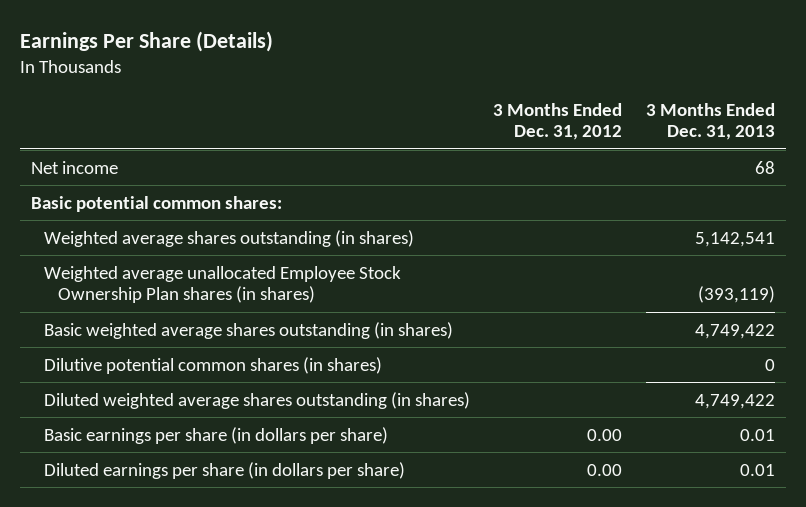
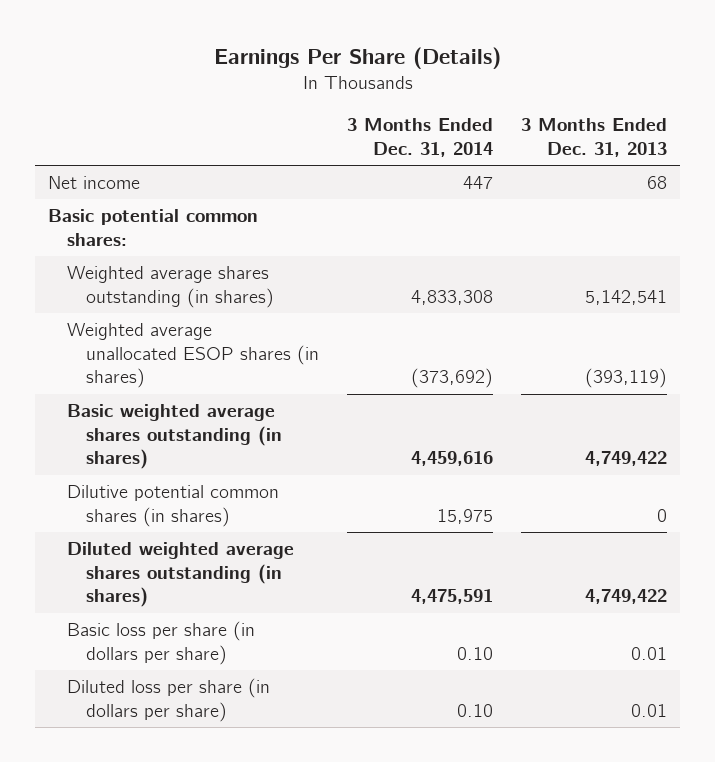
[493,102,623,141] 3 Months Ended Dec. 31, 2012 -> none
none -> [346,118,493,158] 3 Months Ended Dec. 31, 2014
[44,265,402,304] Weighted average unallocated Employee Stock Ownership Plan shares (in shares) -> [67,323,320,389] Weighted average unallocated ESOP shares (in shares)
[44,426,389,444] Basic earnings per share (in dollars per share) -> [67,621,256,665] Basic loss per share (in dollars per share)
[44,461,406,479] Diluted earnings per share (in dollars per share) -> [67,678,271,722] Diluted loss per share (in dollars per share)

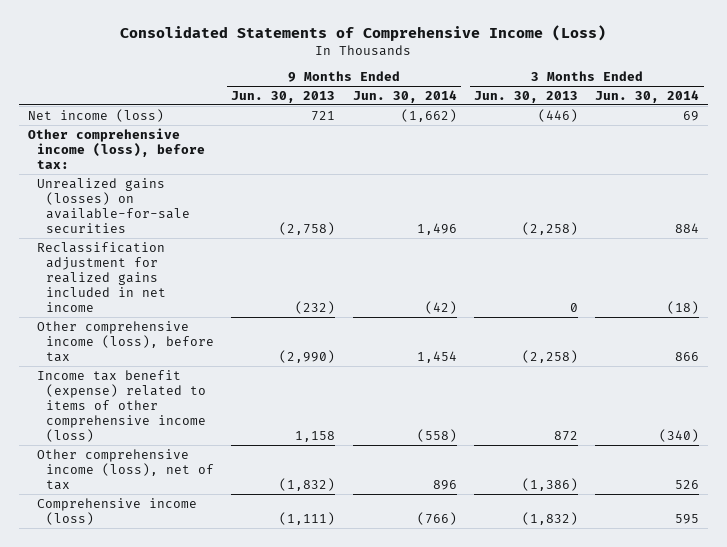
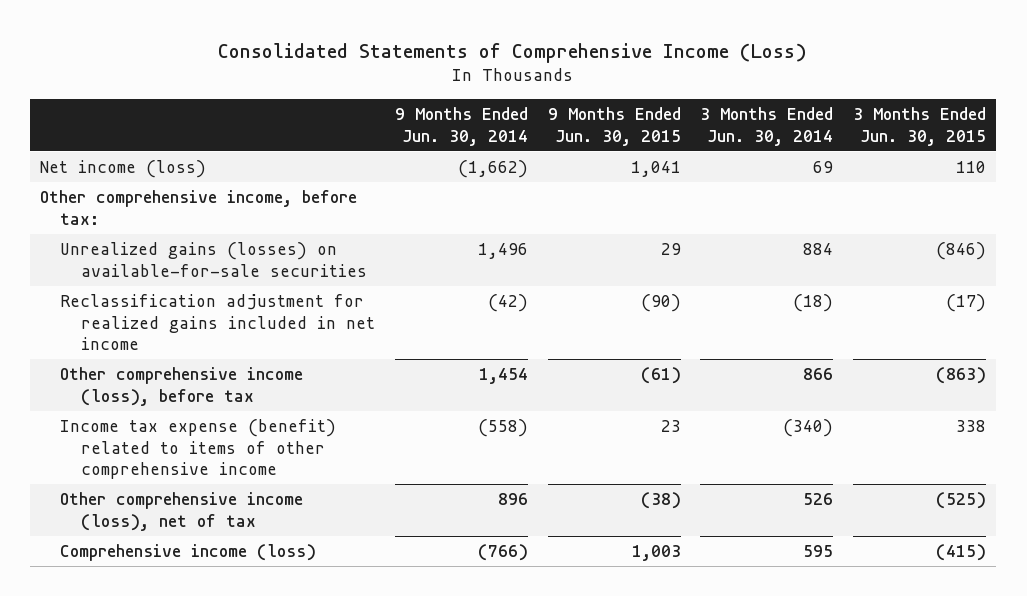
[231,91,336,104] Jun. 30, 2013 -> none
[474,91,579,104] Jun. 30, 2013 -> none
none -> [547,107,681,146] 9 Months Ended Jun. 30, 2015
none -> [853,107,987,146] 3 Months Ended Jun. 30, 2015
[27,127,205,169] Other comprehensive income (loss), before tax: -> [40,190,358,225] Other comprehensive income, before tax:
[36,369,207,443] Income tax benefit (expense) related to items of other comprehensive income (loss) -> [60,419,337,479] Income tax expense (benefit) related to items of other comprehensive income

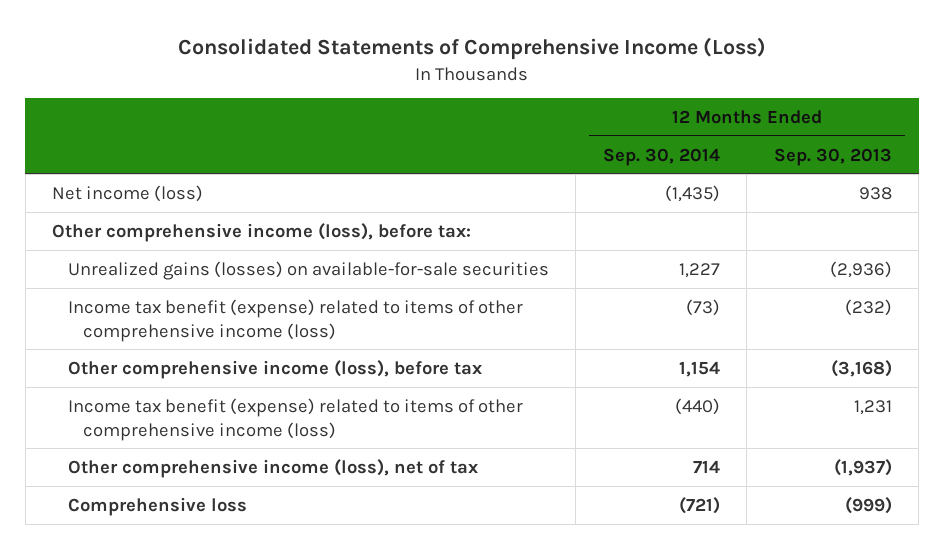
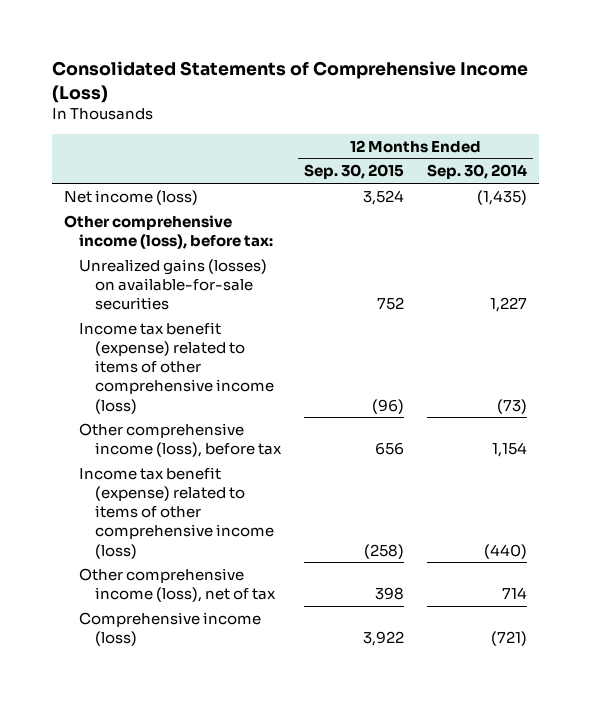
[773,147,892,166] Sep. 30, 2013 -> none
none -> [304,164,405,180] Sep. 30, 2015
[67,496,247,516] Comprehensive loss -> [79,611,262,646] Comprehensive income (loss)

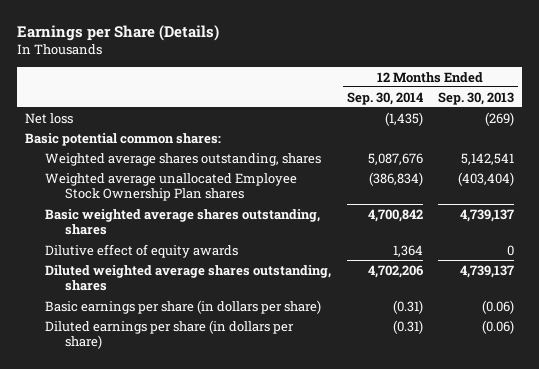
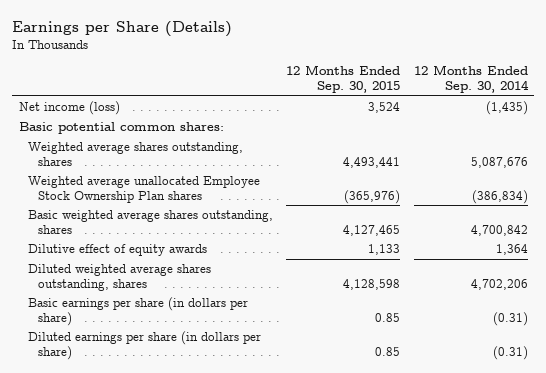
[438,91,515,105] Sep. 30, 2013 -> none
none -> [286,65,401,94] 12 Months Ended Sep. 30, 2015
[24,112,73,124] Net loss -> [18,101,120,116] Net income (loss)

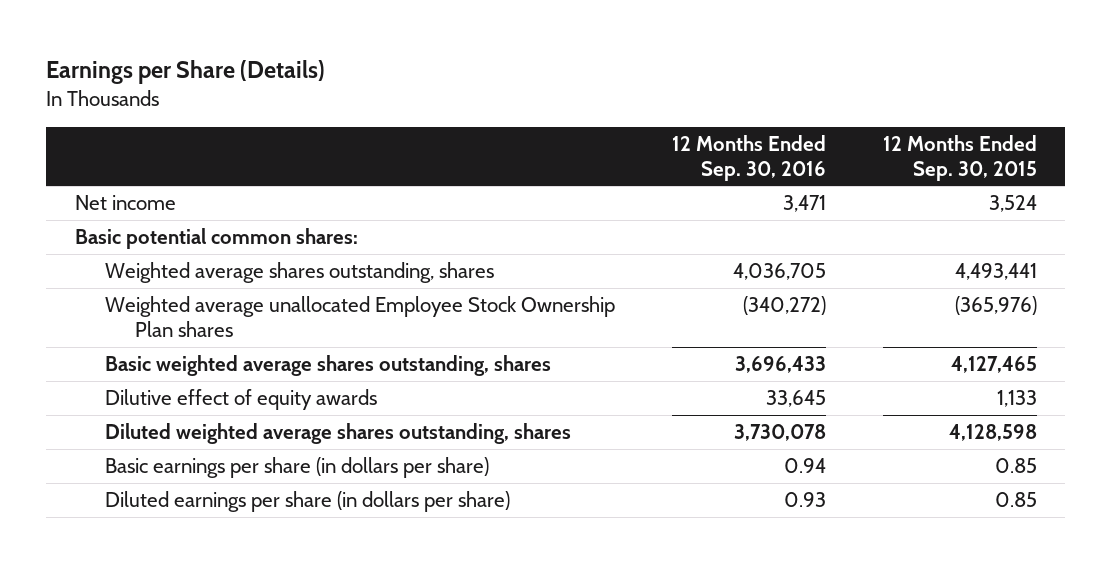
[413,65,529,94] 12 Months Ended Sep. 30, 2014 -> none
none -> [671,134,826,181] 12 Months Ended Sep. 30, 2016
[18,101,120,116] Net income (loss) -> [74,195,176,211] Net income

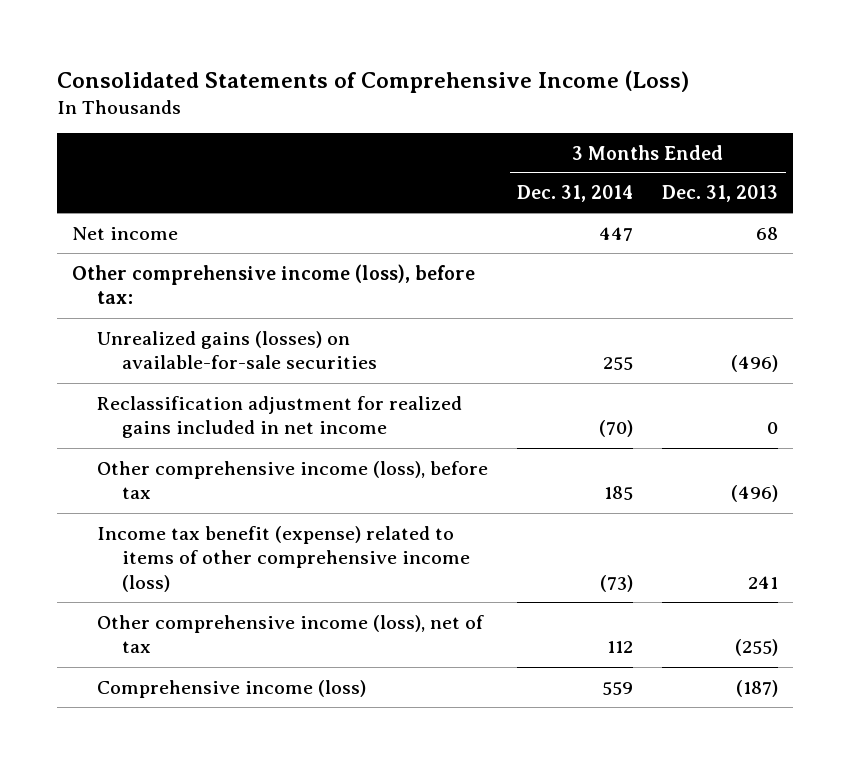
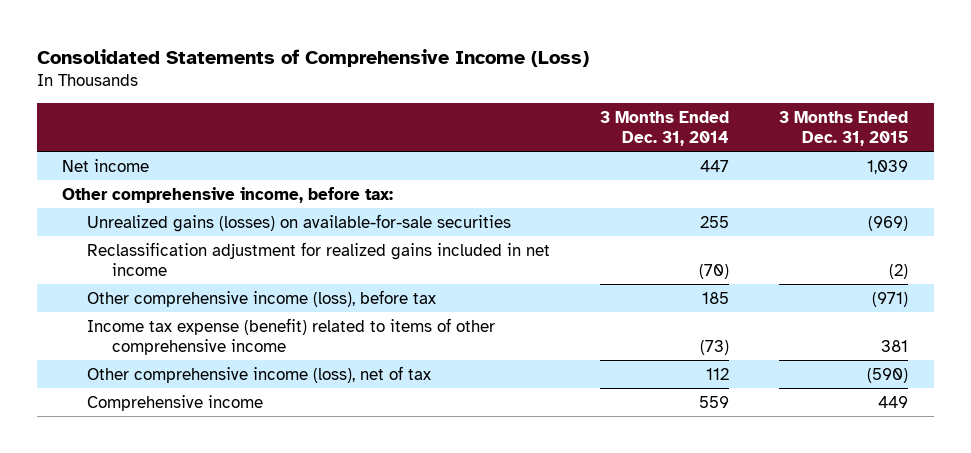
[662,185,779,203] Dec. 31, 2013 -> none
none -> [779,110,909,146] 3 Months Ended Dec. 31, 2015
[71,263,475,305] Other comprehensive income (loss), before tax: -> [62,186,394,203] Other comprehensive income, before tax:
[97,525,471,593] Income tax benefit (expense) related to items of other comprehensive income (loss) -> [87,317,496,355] Income tax expense (benefit) related to items of other comprehensive income
[97,679,367,698] Comprehensive income (loss) -> [87,394,264,411] Comprehensive income

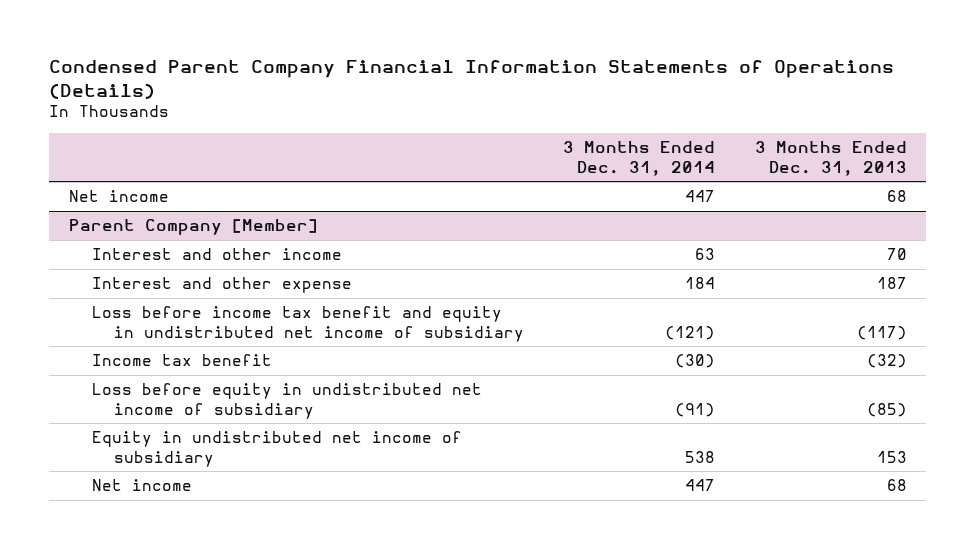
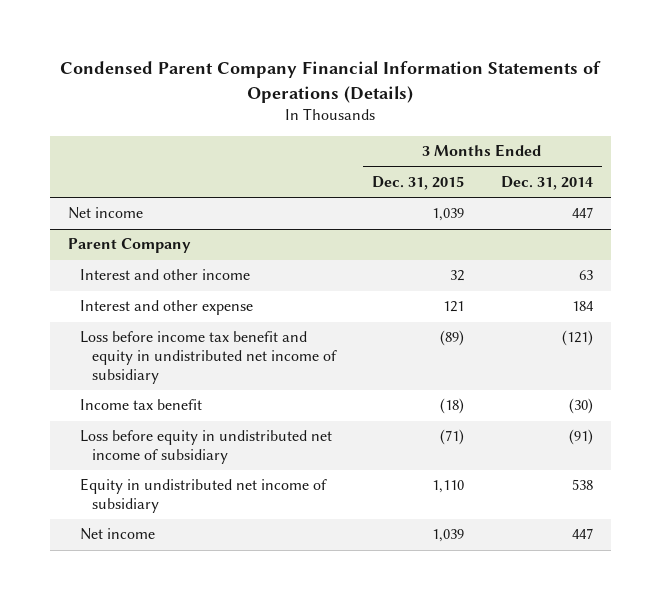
[754,140,907,176] 3 Months Ended Dec. 31, 2013 -> none
none -> [372,175,465,190] Dec. 31, 2015
[68,219,318,236] Parent Company [Member] -> [67,238,191,254] Parent Company

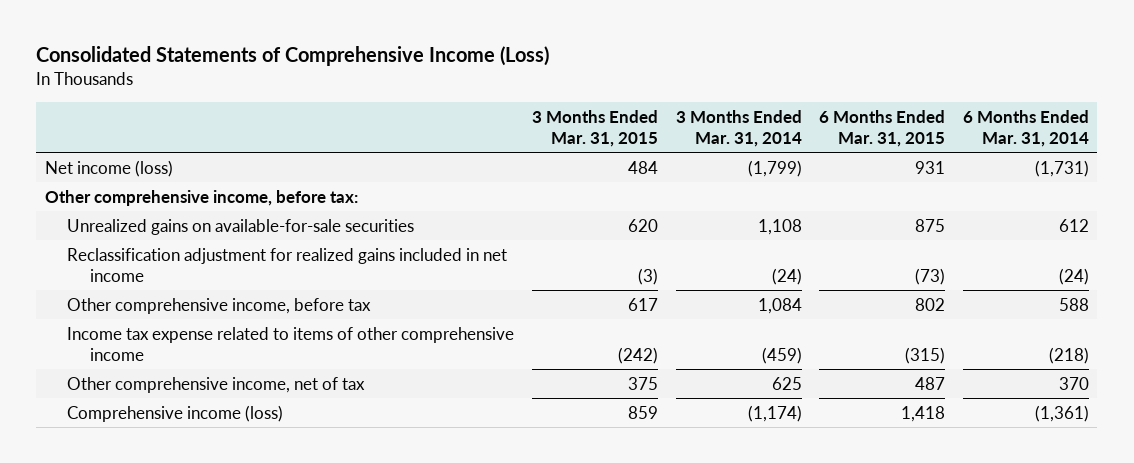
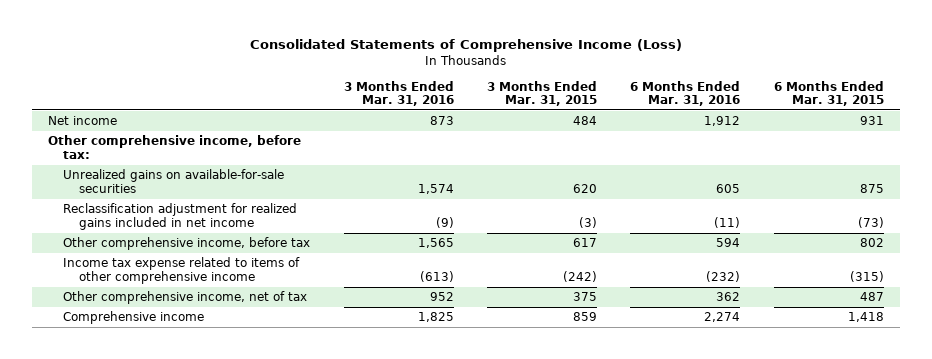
[675,109,802,148] 3 Months Ended Mar. 31, 2014 -> none
[962,109,1089,148] 6 Months Ended Mar. 31, 2014 -> none
none -> [343,80,454,106] 3 Months Ended Mar. 31, 2016
none -> [630,80,741,106] 6 Months Ended Mar. 31, 2016
[45,159,174,177] Net income (loss) -> [48,116,118,126] Net income
[67,404,284,422] Comprehensive income (loss) -> [63,311,205,325] Comprehensive income

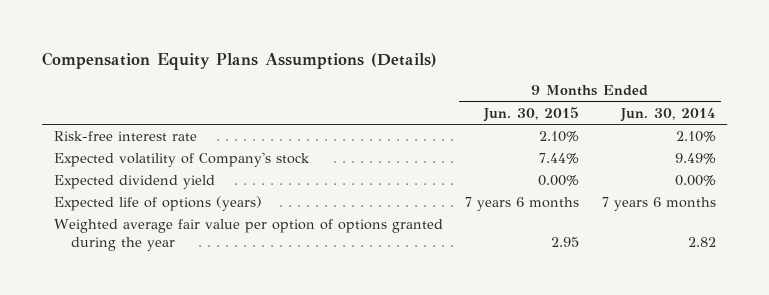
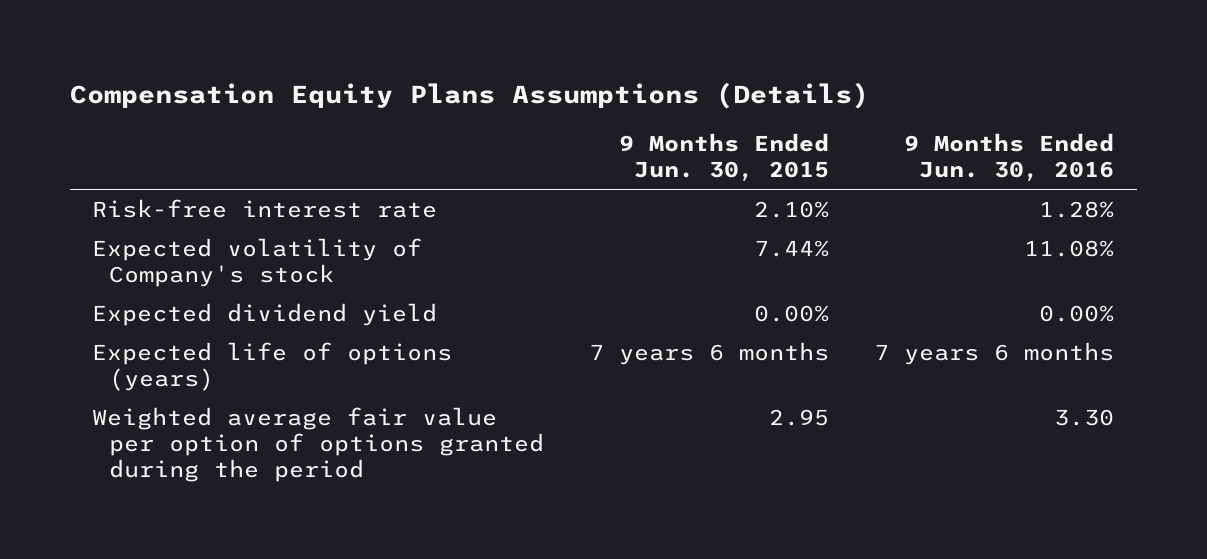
[619,107,716,122] Jun. 30, 2014 -> none
none -> [904,133,1115,182] 9 Months Ended Jun. 30, 2016
[53,219,443,252] Weighted average fair value per option of options granted during the year -> [92,406,545,483] Weighted average fair value per option of options granted during the period

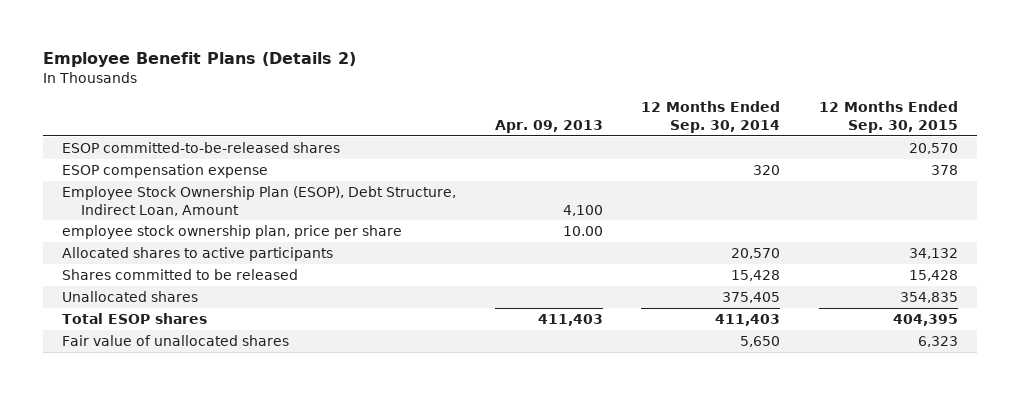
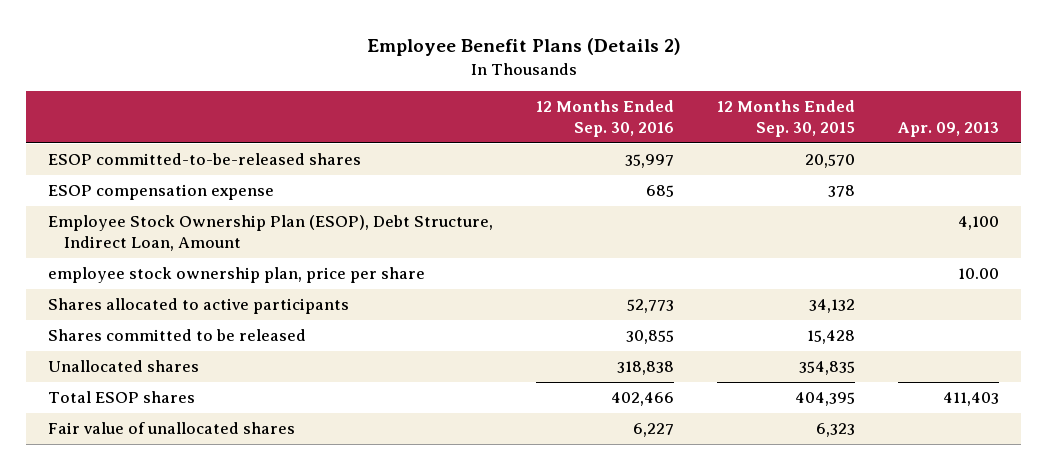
[641,101,781,134] 12 Months Ended Sep. 30, 2014 -> none
none -> [536,100,675,138] 12 Months Ended Sep. 30, 2016
[61,246,333,261] Allocated shares to active participants -> [48,298,350,315] Shares allocated to active participants

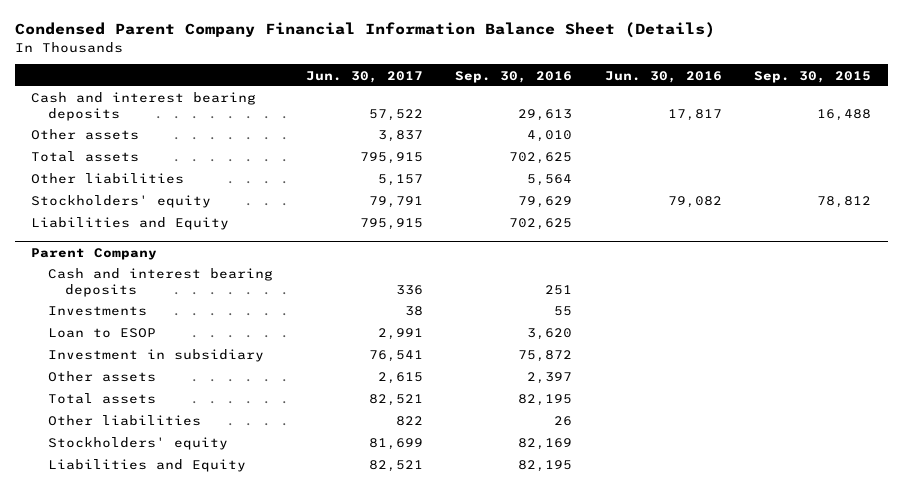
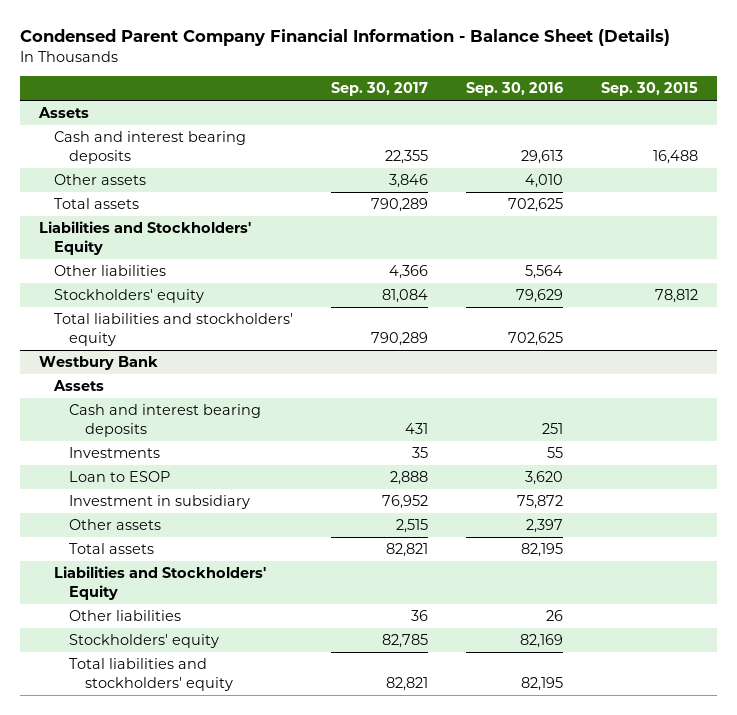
[14,22,715,39] Condensed Parent Company Financial Information Balance Sheet (Details) -> [20,29,671,47] Condensed Parent Company Financial Information - Balance Sheet (Details)
[305,70,423,83] Jun. 30, 2017 -> none
[604,70,722,83] Jun. 30, 2016 -> none
none -> [331,82,429,97] Sep. 30, 2017
none -> [38,107,90,119] Assets
none -> [39,221,252,255] Liabilities and Stockholders' Equity
[30,217,229,231] Liabilities and Equity -> [54,313,294,346] Total liabilities and stockholders' equity
[30,247,157,260] Parent Company -> [39,356,159,371] Westbury Bank
none -> [53,380,105,392] Assets
none -> [54,566,267,600] Liabilities and Stockholders' Equity
[47,459,246,473] Liabilities and Equity -> [69,658,233,691] Total liabilities and stockholders' equity

